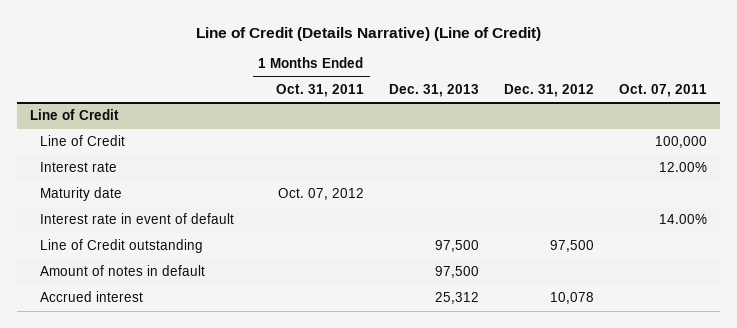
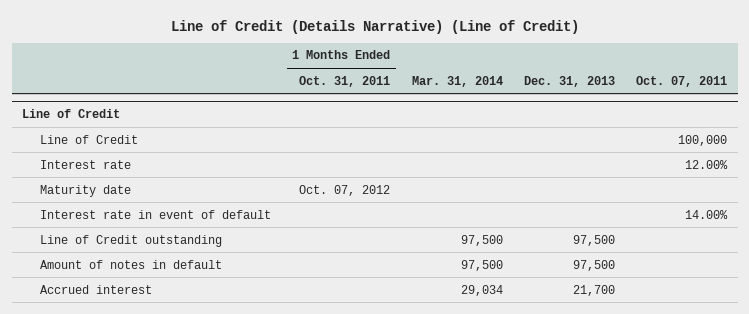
[504,84,595,98] Dec. 31, 2012 -> none
none -> [411,75,503,87] Mar. 31, 2014
[435,292,480,305] 25,312 -> [572,284,615,296] 21,700

